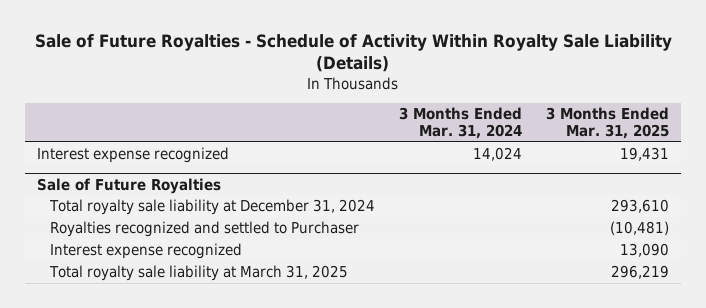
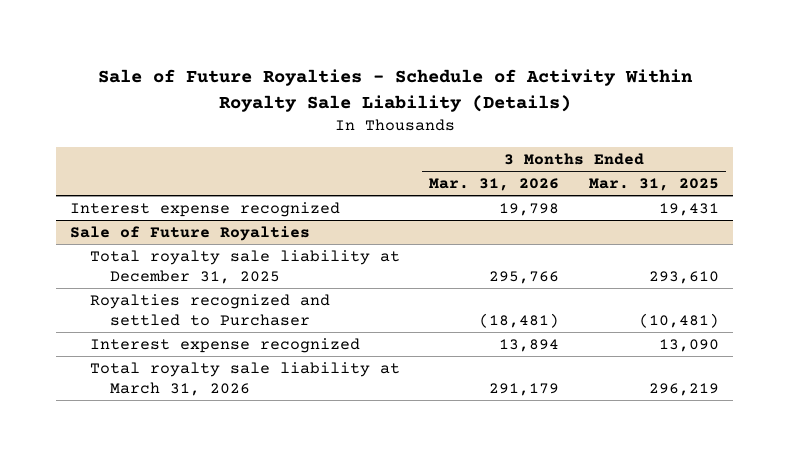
[398,107,522,140] 3 Months Ended Mar. 31, 2024 -> none
none -> [429,178,560,192] Mar. 31, 2026
[48,199,375,216] Total royalty sale liability at December 31, 2024 -> [90,249,401,284] Total royalty sale liability at December 31, 2025
[48,265,348,282] Total royalty sale liability at March 31, 2025 -> [90,361,401,396] Total royalty sale liability at March 31, 2026

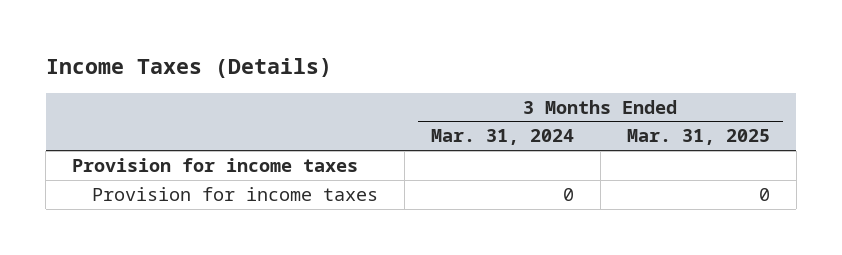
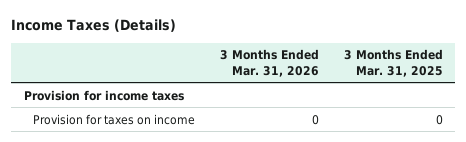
[430,129,574,146] Mar. 31, 2024 -> none
none -> [219,49,319,77] 3 Months Ended Mar. 31, 2026
[91,186,378,201] Provision for income taxes -> [33,113,196,125] Provision for taxes on income

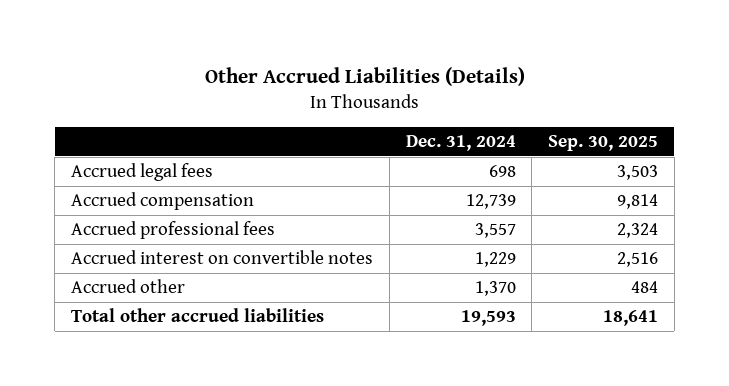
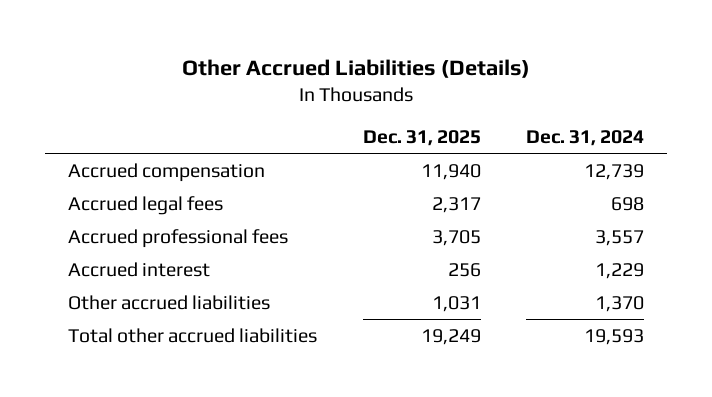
[547,134,658,151] Sep. 30, 2025 -> none
none -> [362,130,481,147] Dec. 31, 2025
[71,163,214,182] Accrued legal fees -> [68,195,224,215] Accrued legal fees
[71,250,374,265] Accrued interest on convertible notes -> [68,261,211,277] Accrued interest
[71,279,186,294] Accrued other -> [68,294,271,310] Other accrued liabilities

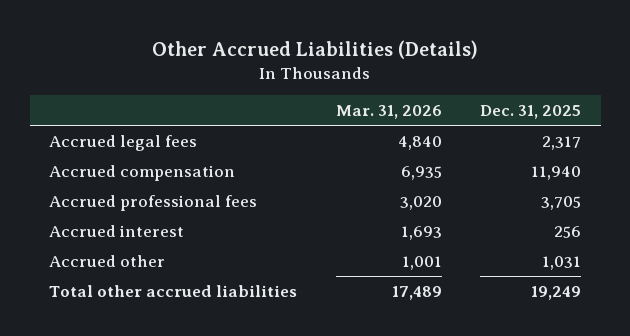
[526,130,645,147] Dec. 31, 2024 -> none
none -> [335,105,442,120] Mar. 31, 2026
[68,162,266,182] Accrued compensation -> [48,164,235,181] Accrued compensation
[68,294,271,310] Other accrued liabilities -> [48,254,165,267] Accrued other

